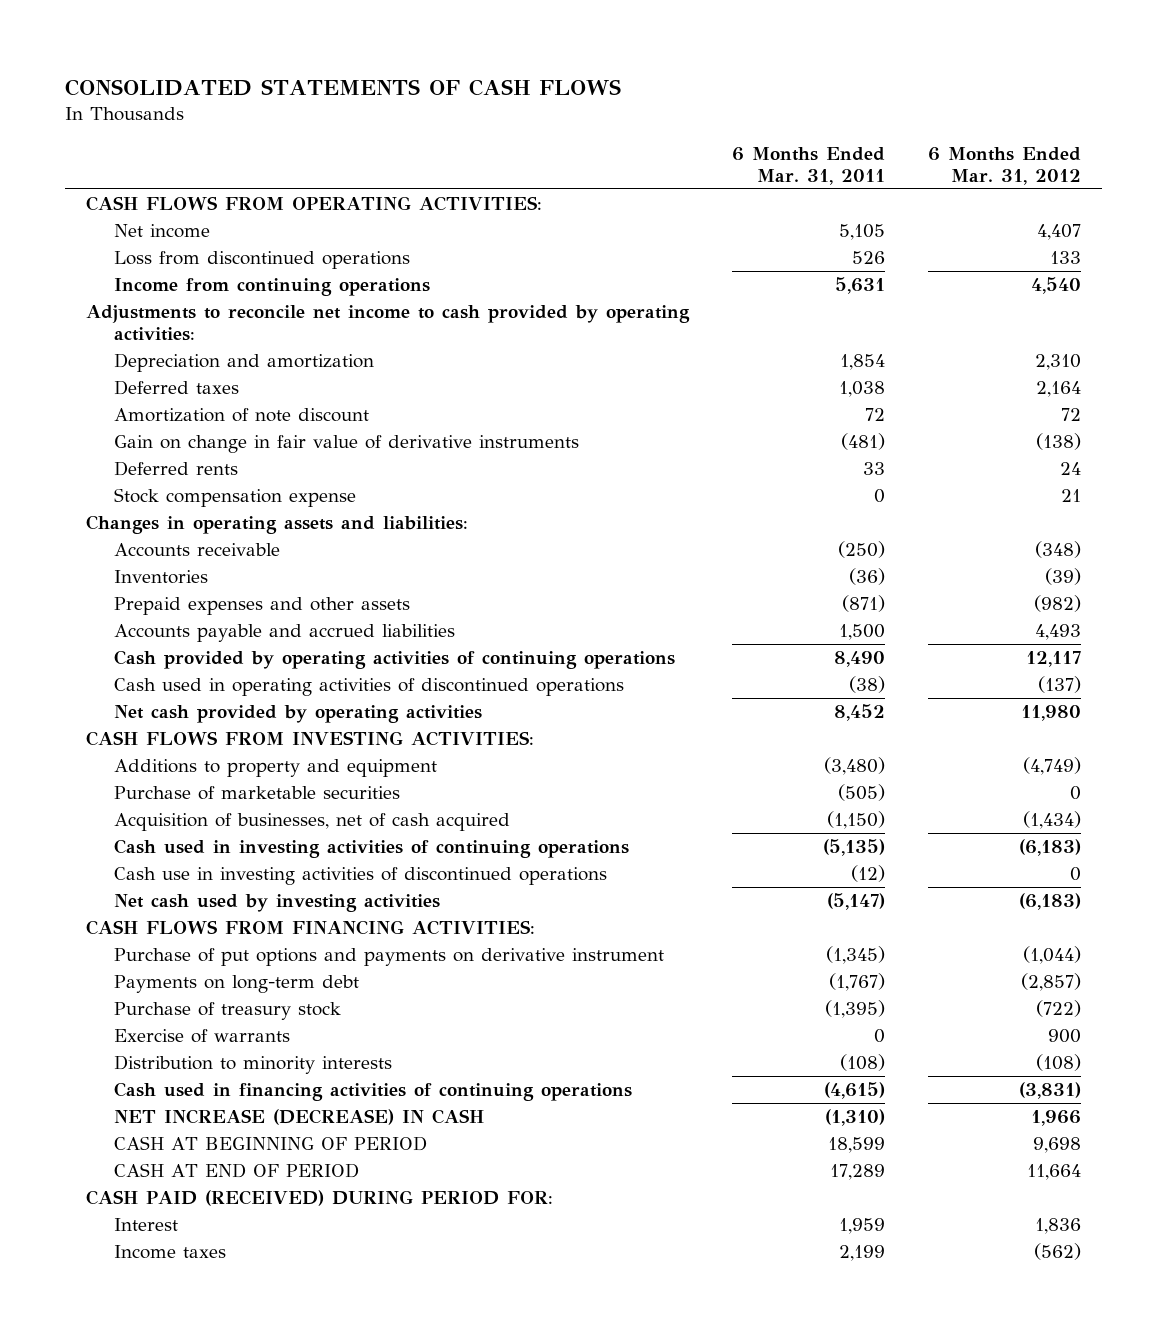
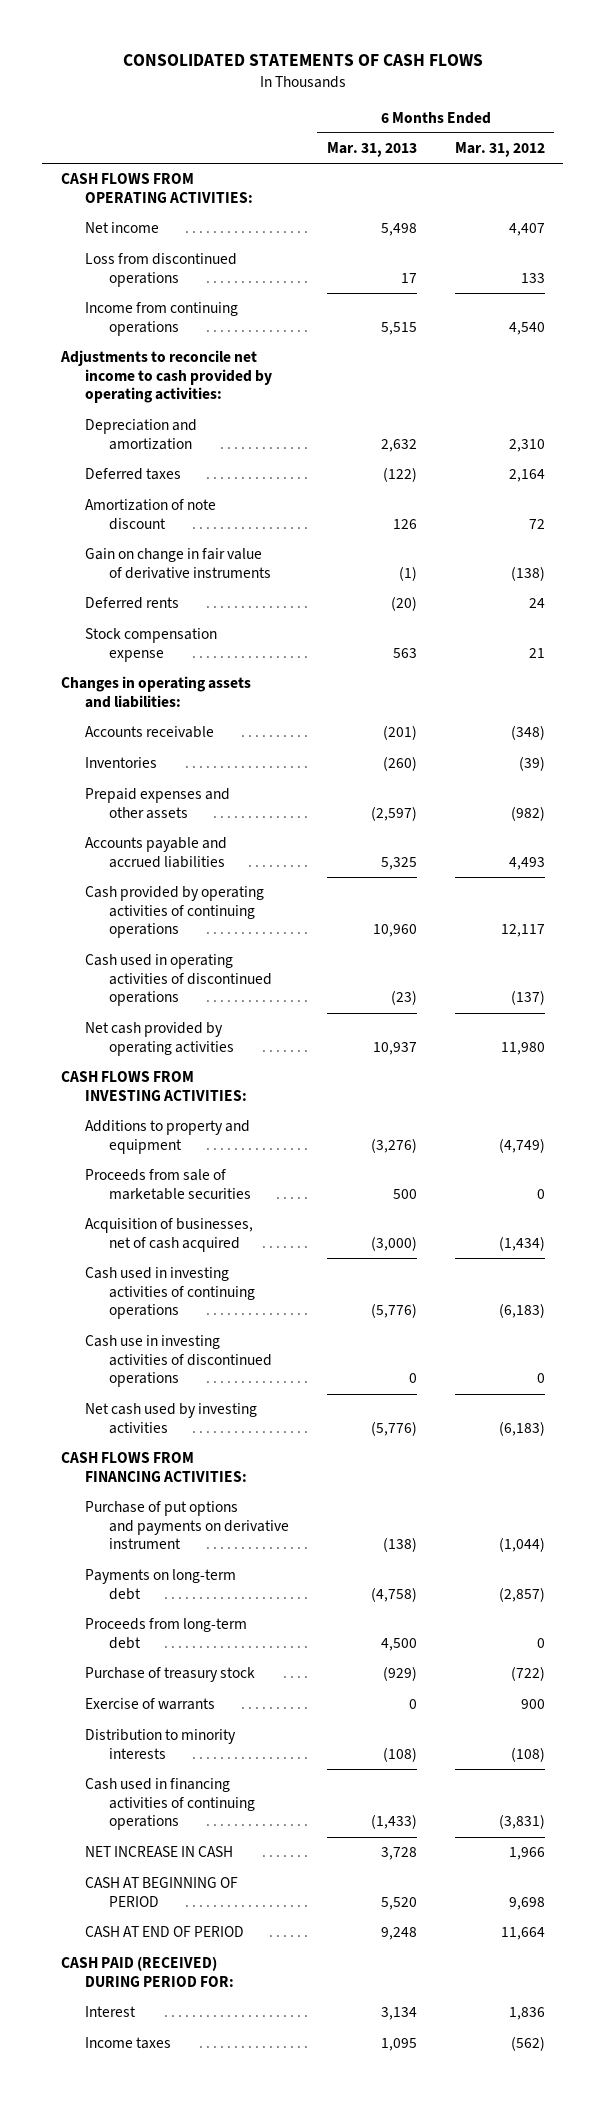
[732,146,886,185] 6 Months Ended Mar. 31, 2011 -> none
none -> [326,142,417,158] Mar. 31, 2013
[113,786,400,801] Purchase of marketable securities -> none
none -> [84,1169,251,1200] Proceeds from sale of marketable securities
none -> [84,1618,247,1649] Proceeds from long-term debt
[113,1109,484,1126] NET INCREASE (DECREASE) IN CASH -> [84,1846,233,1858] NET INCREASE IN CASH

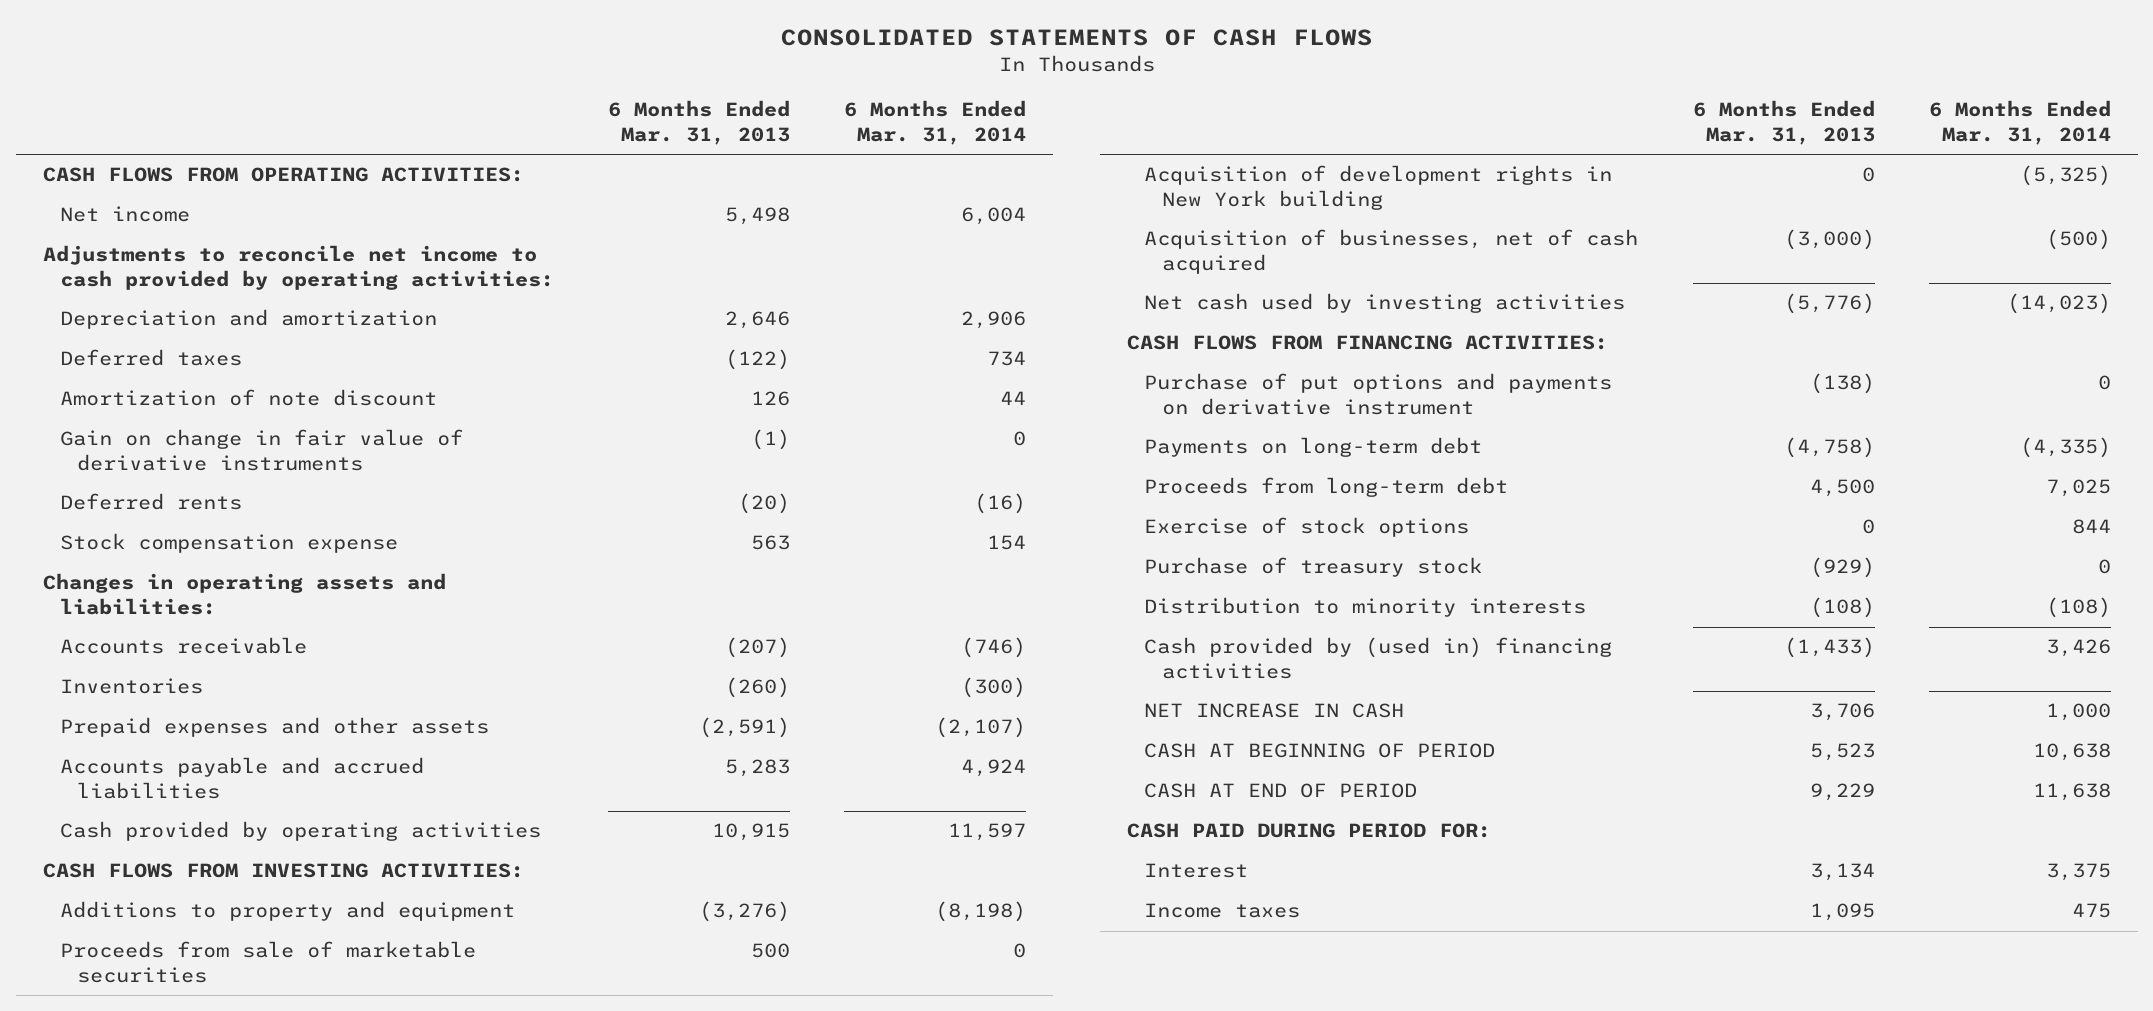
[454,142,545,158] Mar. 31, 2012 -> none
none -> [843,100,1026,145] 6 Months Ended Mar. 31, 2014
[84,253,237,287] Loss from discontinued operations -> none
[84,302,238,336] Income from continuing operations -> none
[380,438,417,452] 2,632 -> [724,311,790,330] 2,646
[382,725,417,741] (201) -> [724,637,790,659] (207)
[84,954,272,1007] Cash used in operating activities of discontinued operations -> none
[84,1022,234,1056] Net cash provided by operating activities -> none
[370,805,417,821] (2,597) -> [698,717,790,739] (2,591)
[380,856,417,870] 5,325 -> [724,759,790,778] 5,283
[84,886,264,939] Cash provided by operating activities of continuing operations -> [59,821,541,842] Cash provided by operating activities
[372,924,417,938] 10,960 -> [711,823,790,842] 10,915
none -> [1144,165,1613,211] Acquisition of development rights in New York building
[84,1267,255,1320] Cash used in investing activities of continuing operations -> none
[84,1335,272,1388] Cash use in investing activities of discontinued operations -> none
none -> [1144,517,1470,538] Exercise of stock options
[84,1698,215,1711] Exercise of warrants -> none
[84,1778,255,1831] Cash used in financing activities of continuing operations -> [1144,637,1613,680] Cash provided by (used in) financing activities
[380,1847,417,1861] 3,728 -> [1809,703,1875,722] 3,706
[380,1896,417,1910] 5,520 -> [1809,743,1875,762] 5,523
[380,1927,417,1941] 9,248 -> [1809,783,1875,802] 9,229
[60,1956,234,1987] CASH PAID (RECEIVED) DURING PERIOD FOR: -> [1127,823,1492,839] CASH PAID DURING PERIOD FOR:

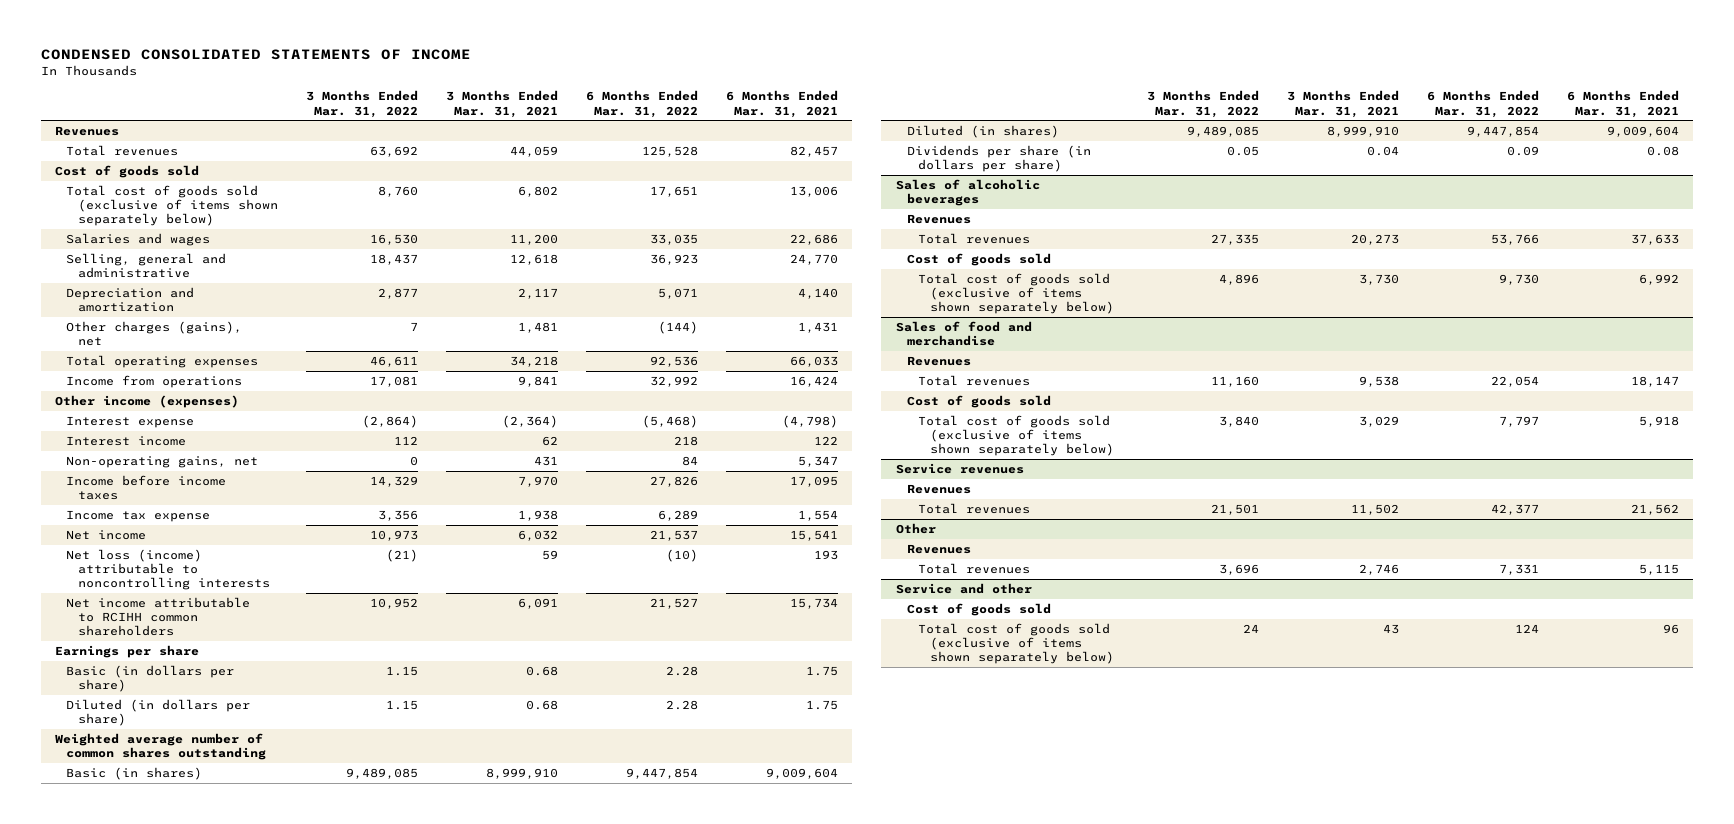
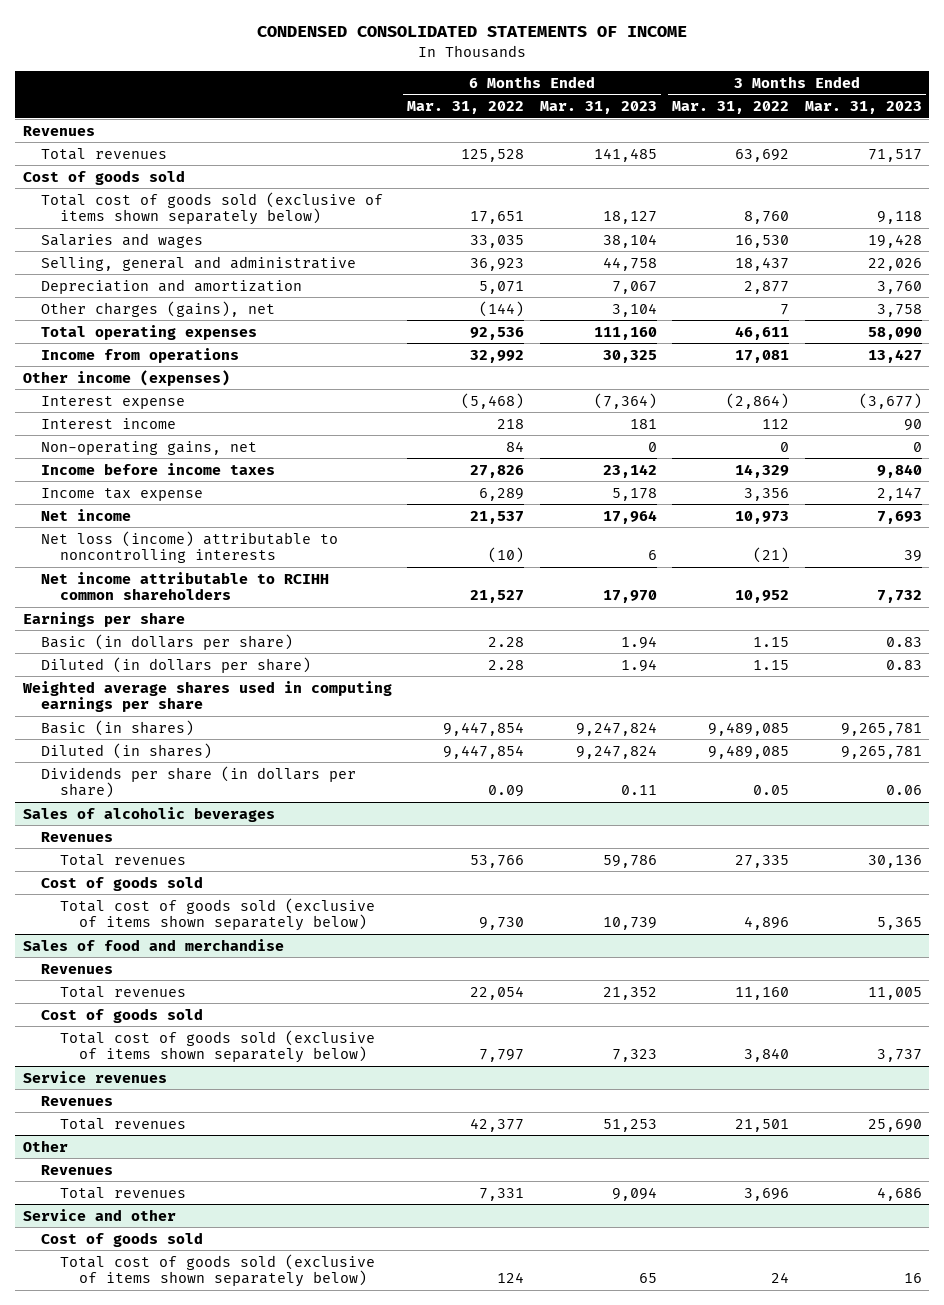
[445,90,558,118] 3 Months Ended Mar. 31, 2021 -> none
[726,90,839,118] 6 Months Ended Mar. 31, 2021 -> none
none -> [539,101,657,115] Mar. 31, 2023
none -> [804,101,922,115] Mar. 31, 2023
[54,732,267,761] Weighted average number of common shares outstanding -> [21,680,392,713] Weighted average shares used in computing earnings per share

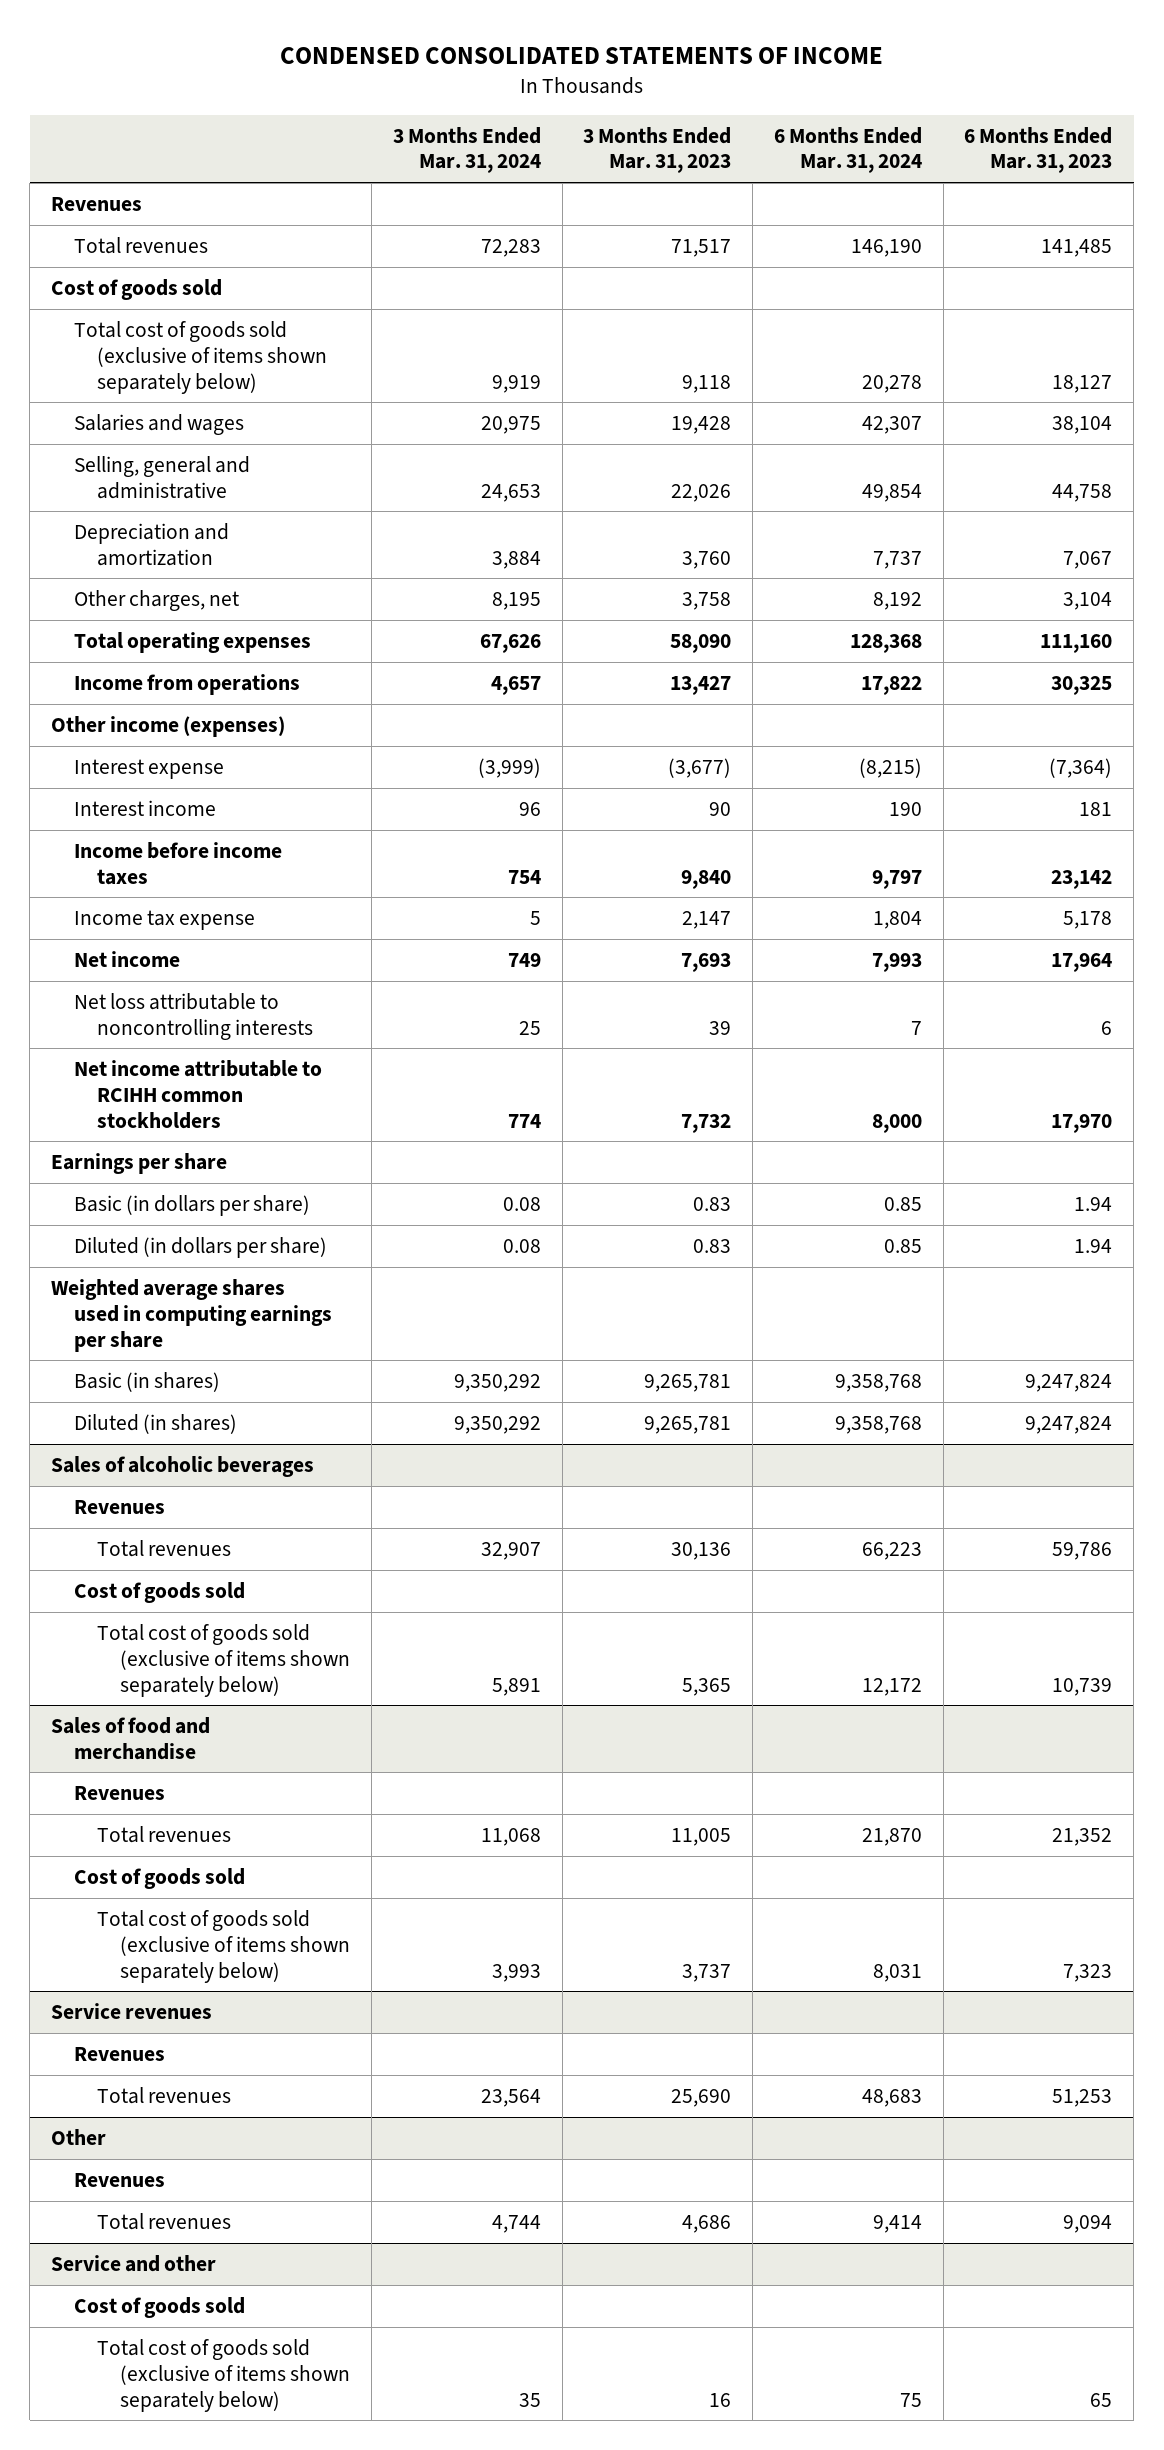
[407,101,525,115] Mar. 31, 2022 -> none
[672,101,790,115] Mar. 31, 2022 -> none
none -> [392,126,541,174] 3 Months Ended Mar. 31, 2024
none -> [773,126,922,174] 6 Months Ended Mar. 31, 2024
[41,300,276,317] Other charges (gains), net -> [74,590,240,612] Other charges, net
[41,440,258,455] Non-operating gains, net -> none
[41,530,339,564] Net loss (income) attributable to noncontrolling interests -> [74,993,314,1040] Net loss attributable to noncontrolling interests
[41,571,330,601] Net income attributable to RCIHH common shareholders -> [74,1060,323,1129] Net income attributable to RCIHH common stockholders
[41,765,357,799] Dividends per share (in dollars per share) -> none

